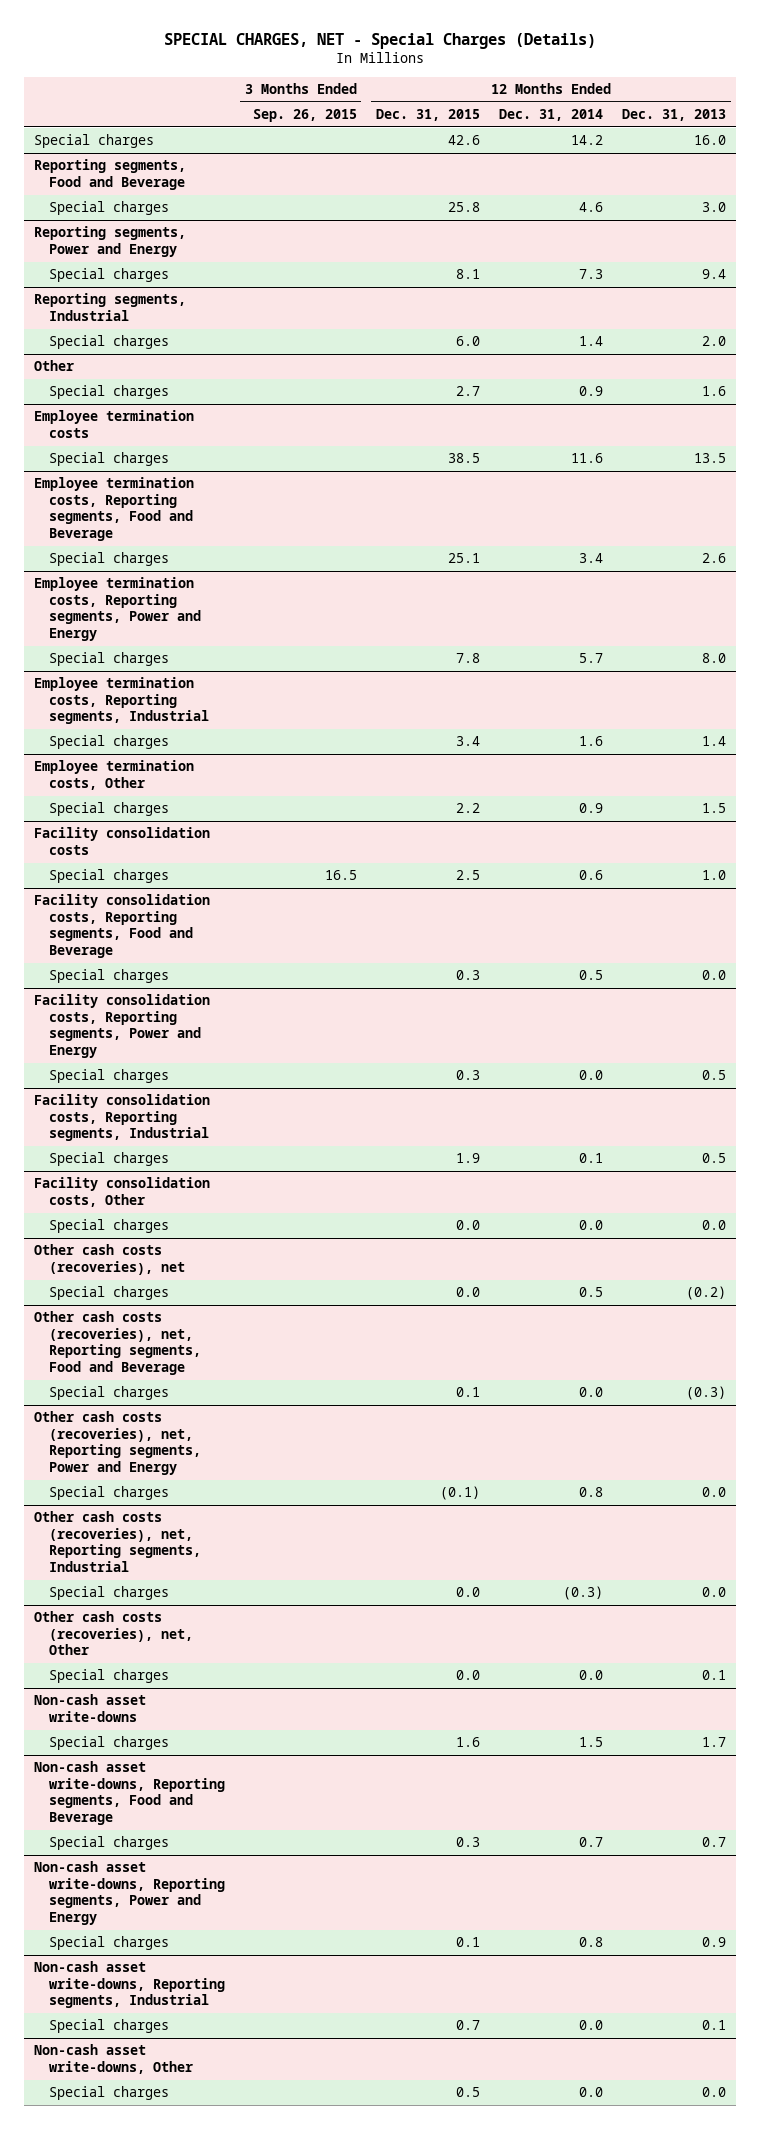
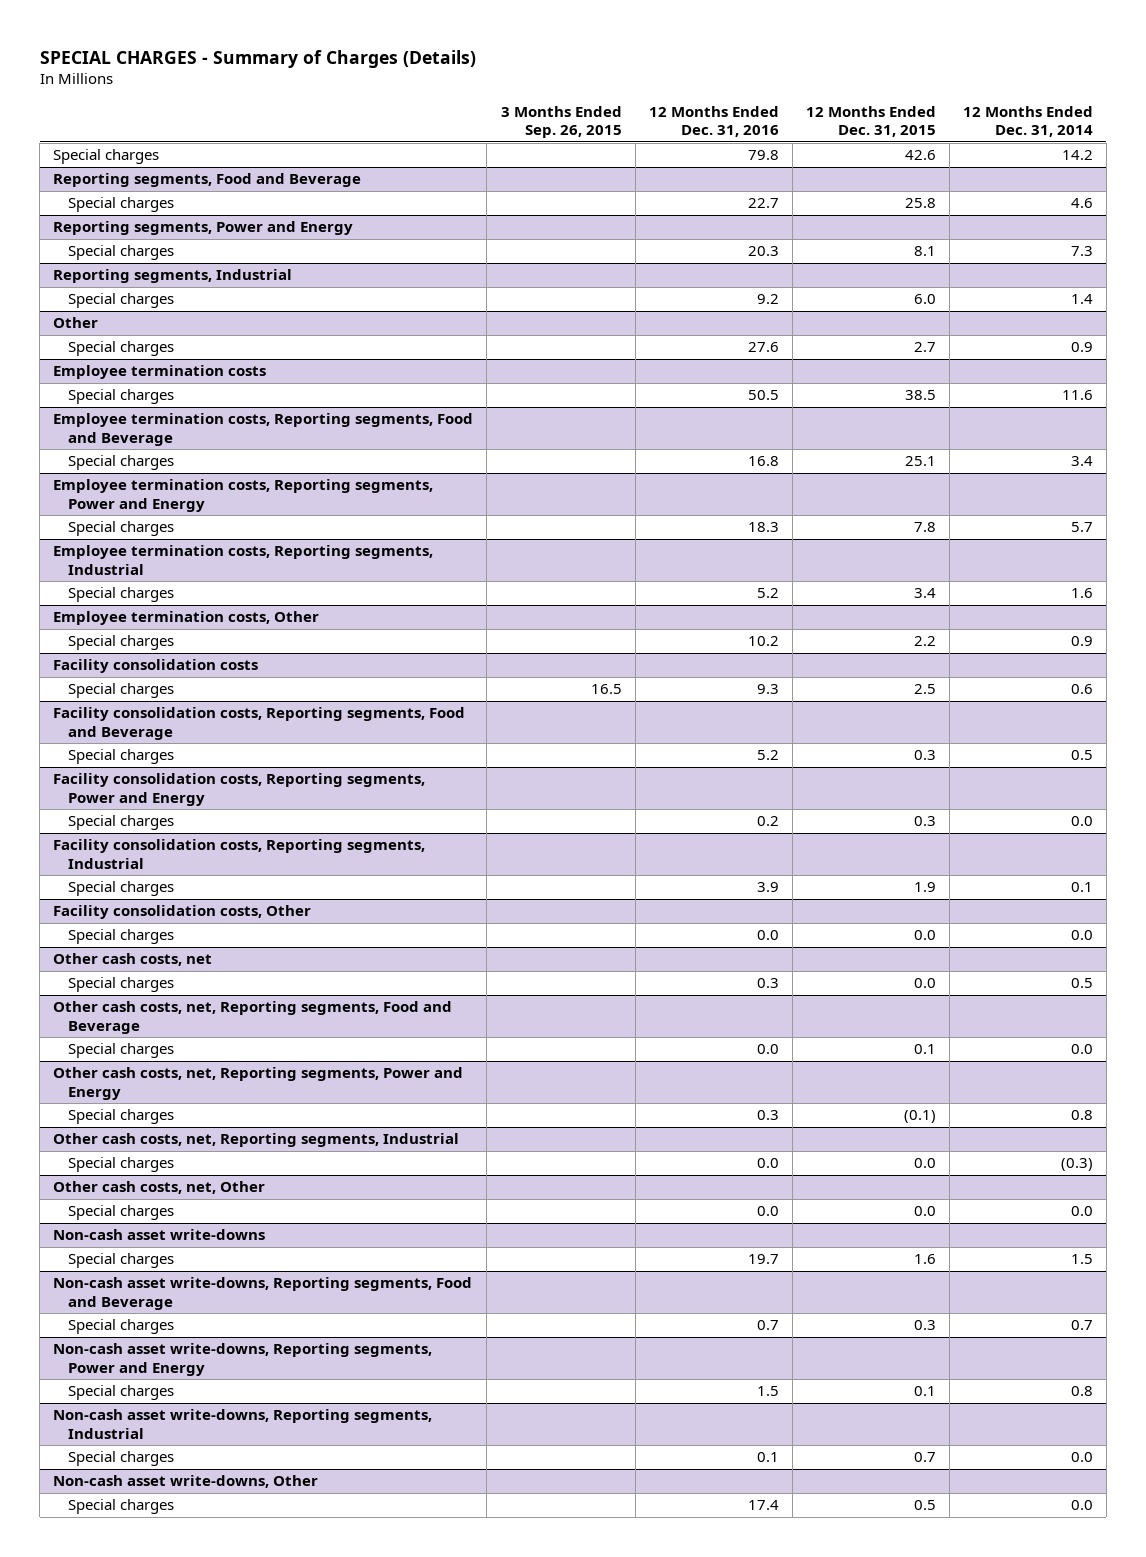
[163,32,596,49] SPECIAL CHARGES, NET - Special Charges (Details) -> [39,49,476,68] SPECIAL CHARGES - Summary of Charges (Details)
[622,108,727,121] Dec. 31, 2013 -> none
none -> [648,105,779,138] 12 Months Ended Dec. 31, 2016
[33,1244,186,1275] Other cash costs (recoveries), net -> [53,953,213,967] Other cash costs, net
[33,1311,202,1375] Other cash costs (recoveries), net, Reporting segments, Food and Beverage -> [53,1001,453,1034] Other cash costs, net, Reporting segments, Food and Beverage
[33,1411,202,1475] Other cash costs (recoveries), net, Reporting segments, Power and Energy -> [53,1067,464,1100] Other cash costs, net, Reporting segments, Power and Energy
[33,1511,202,1572] Other cash costs (recoveries), net, Reporting segments, Industrial -> [53,1133,460,1148] Other cash costs, net, Reporting segments, Industrial
[33,1611,194,1656] Other cash costs (recoveries), net, Other -> [53,1181,266,1195] Other cash costs, net, Other

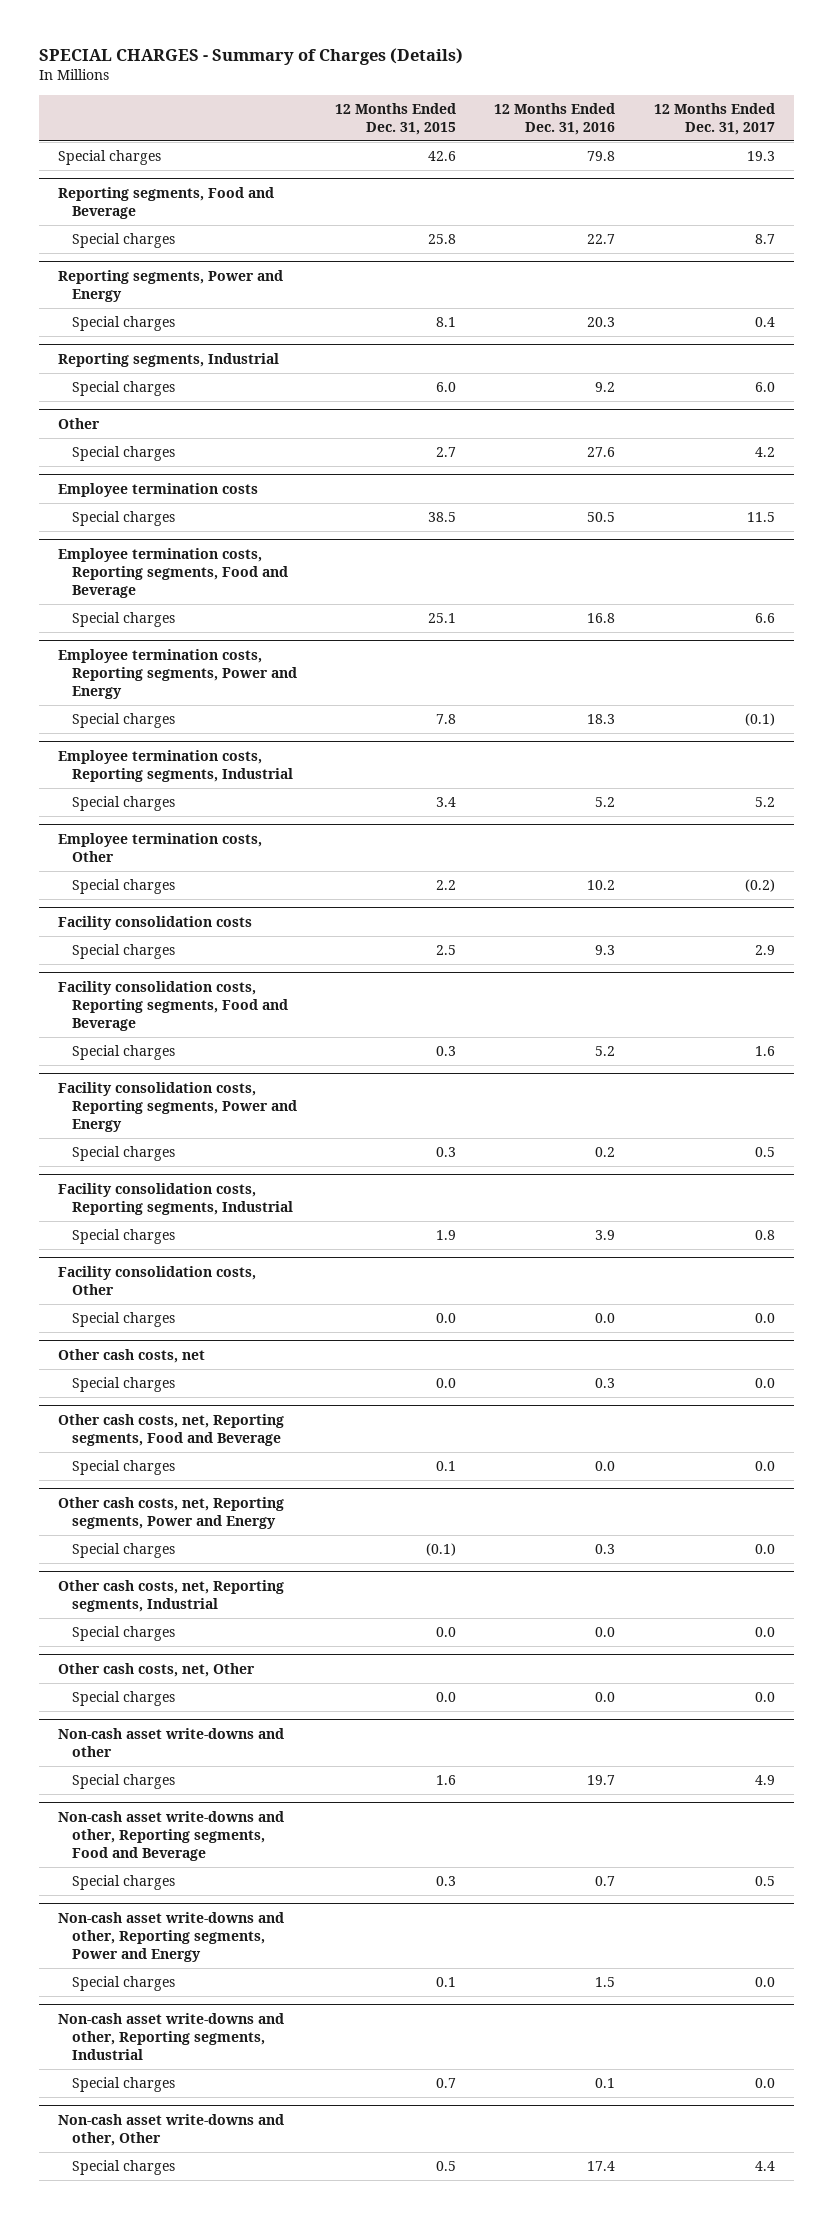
[500,105,622,139] 3 Months Ended Sep. 26, 2015 -> none
[962,105,1093,138] 12 Months Ended Dec. 31, 2014 -> none
none -> [653,103,775,135] 12 Months Ended Dec. 31, 2017
[53,1229,266,1241] Non-cash asset write-downs -> [58,1728,285,1758] Non-cash asset write-downs and other
[53,1277,473,1310] Non-cash asset write-downs, Reporting segments, Food and Beverage -> [58,1811,285,1861] Non-cash asset write-downs and other, Reporting segments, Food and Beverage
[53,1343,433,1376] Non-cash asset write-downs, Reporting segments, Power and Energy -> [58,1912,285,1962] Non-cash asset write-downs and other, Reporting segments, Power and Energy
[53,1409,433,1439] Non-cash asset write-downs, Reporting segments, Industrial -> [58,2013,285,2060] Non-cash asset write-downs and other, Reporting segments, Industrial
[53,1475,319,1489] Non-cash asset write-downs, Other -> [58,2114,285,2147] Non-cash asset write-downs and other, Other

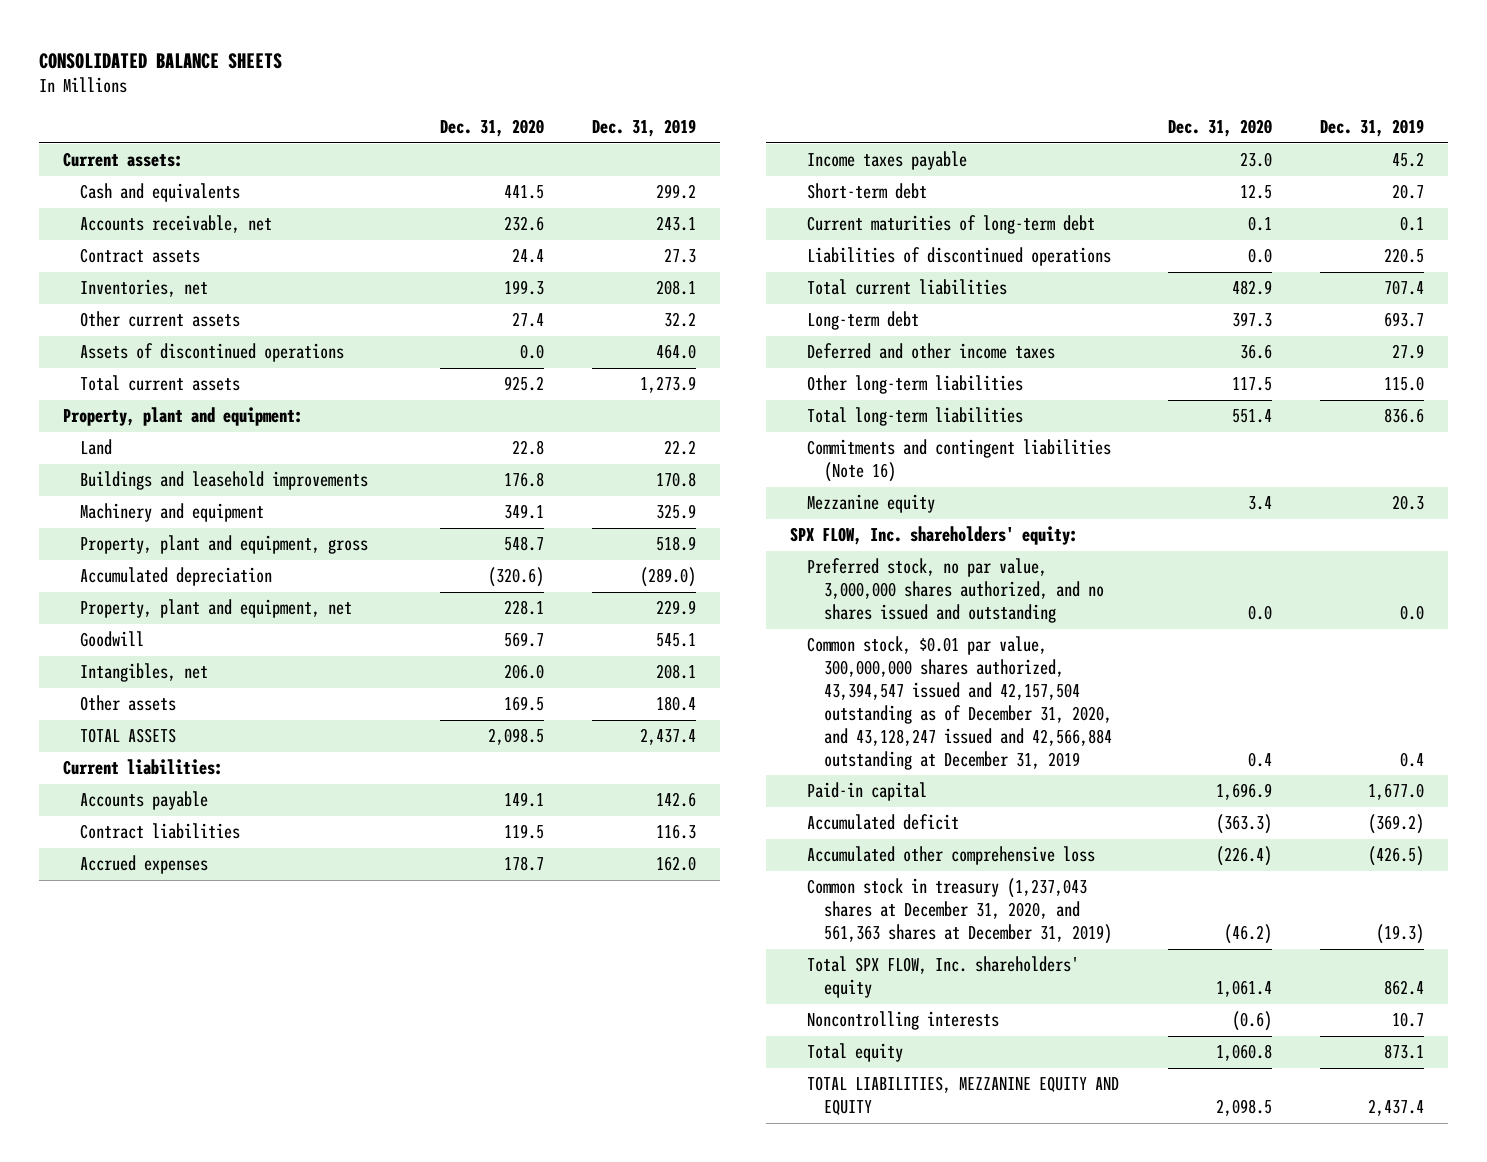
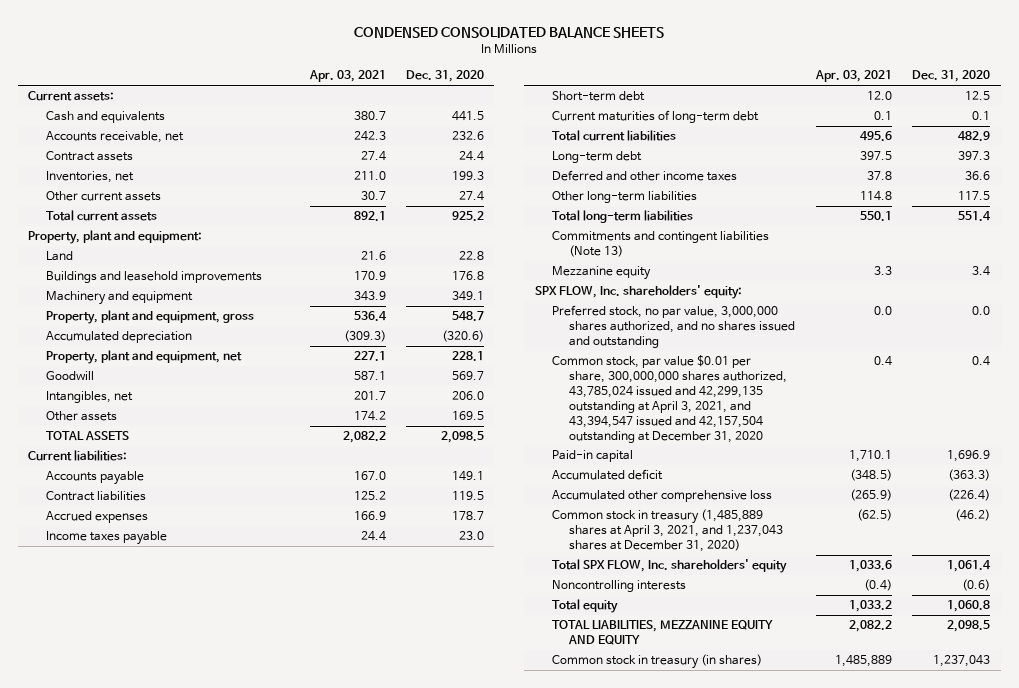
[39,52,283,69] CONSOLIDATED BALANCE SHEETS -> [354,26,665,38] CONDENSED CONSOLIDATED BALANCE SHEETS
[592,119,697,138] Dec. 31, 2019 -> none
none -> [308,70,386,83] Apr. 03, 2021
[80,343,345,363] Assets of discontinued operations -> none
[807,247,1112,267] Liabilities of discontinued operations -> none
[807,439,1112,483] Commitments and contingent liabilities (Note 16) -> [552,231,770,258] Commitments and contingent liabilities (Note 13)
[807,636,1113,770] Common stock, $0.01 par value, 300,000,000 shares authorized, 43,394,547 issued and 42,157,504 outstanding as of December 31, 2020, and 43,128,247 issued and 42,566,884 outstanding at December 31, 2019 -> [552,355,788,443] Common stock, par value $0.01 per share, 300,000,000 shares authorized, 43,785,024 issued and 42,299,135 outstanding at April 3, 2021, and 43,394,547 issued and 42,157,504 outstanding at December 31, 2020
[807,878,1113,945] Common stock in treasury (1,237,043 shares at December 31, 2020, and 561,363 shares at December 31, 2019) -> [552,509,784,553] Common stock in treasury (1,485,889 shares at April 3, 2021, and 1,237,043 shares at December 31, 2020)
none -> [552,654,763,670] Common stock in treasury (in shares)

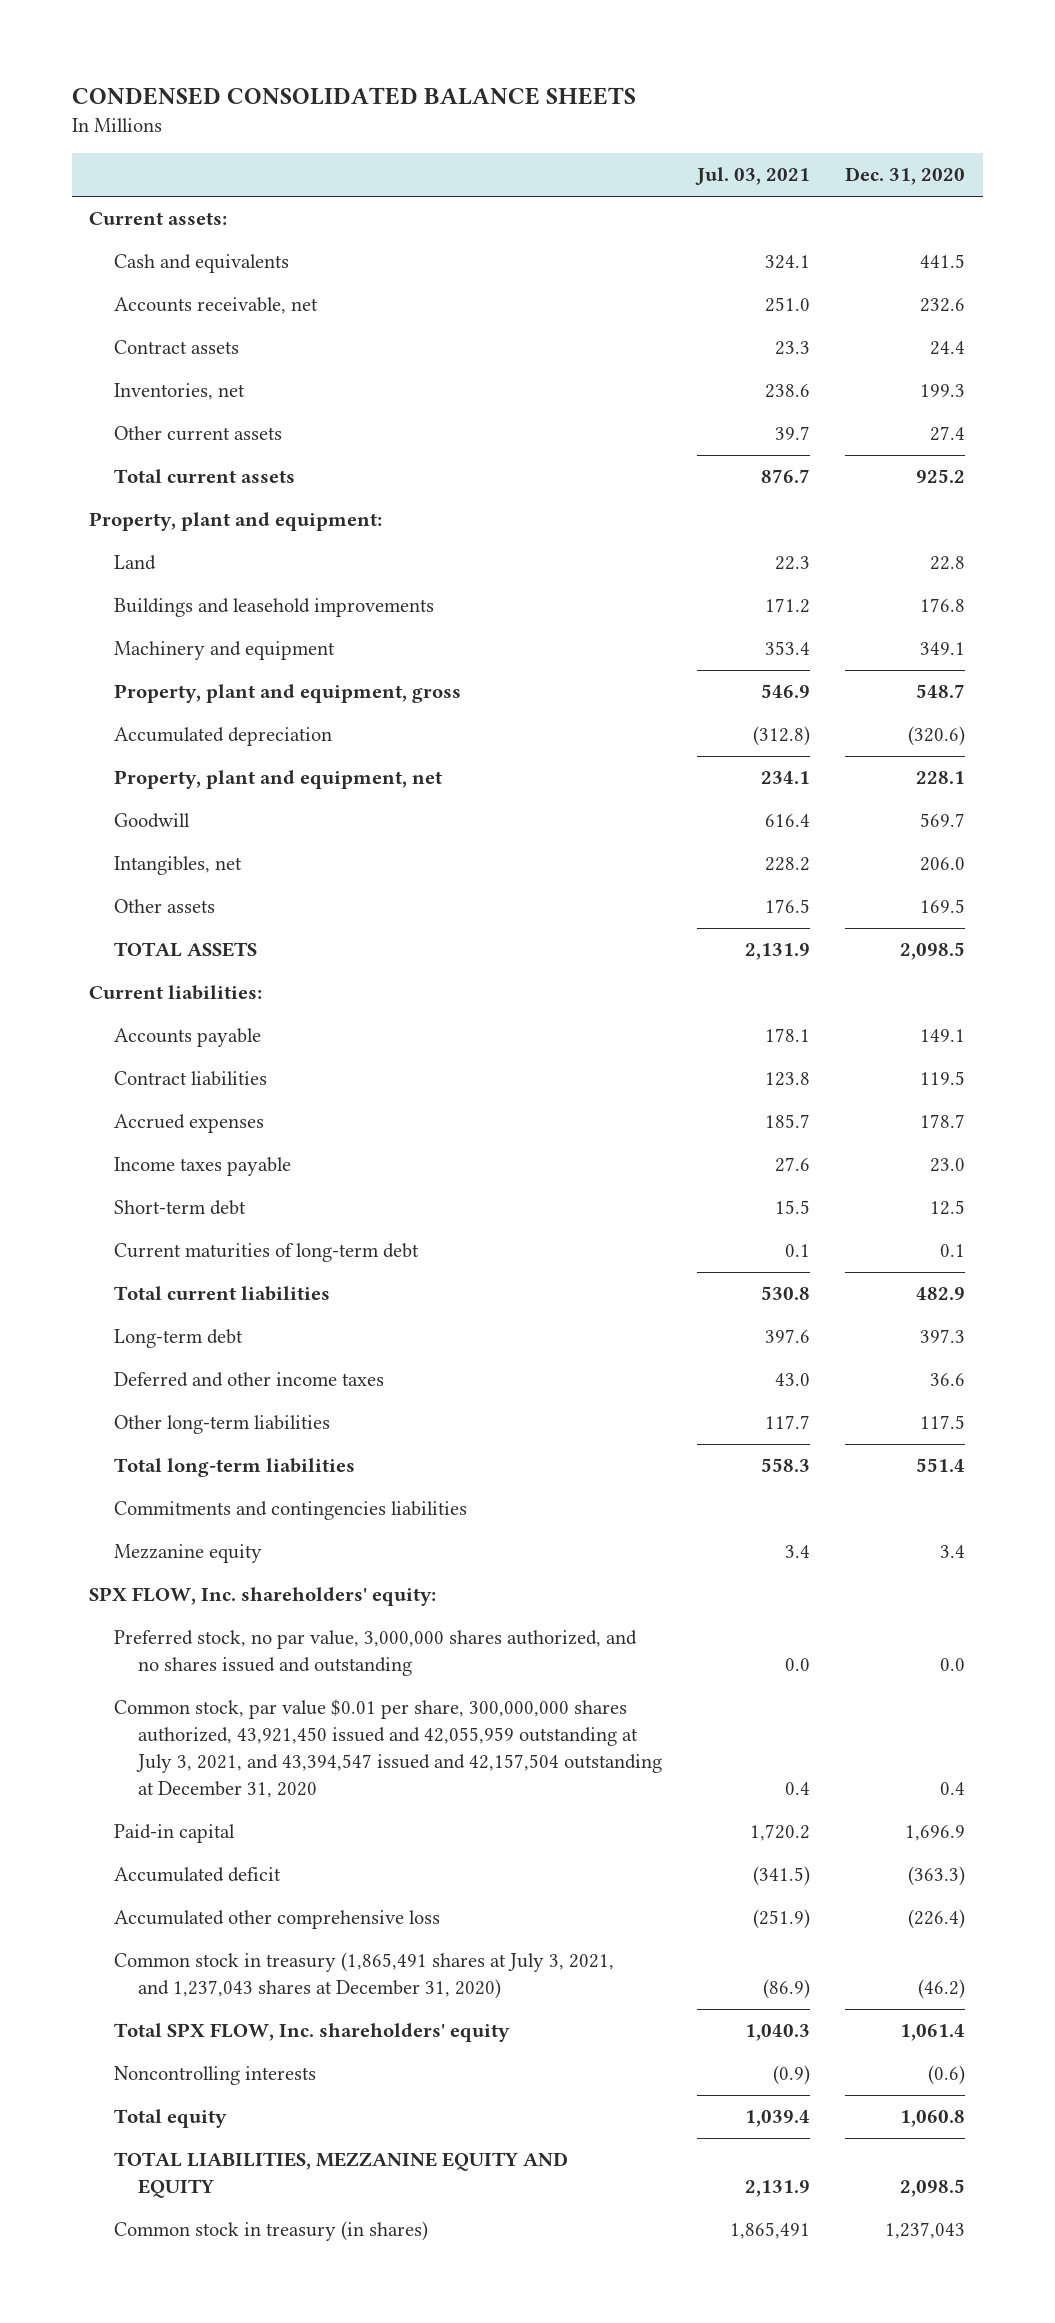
[308,70,386,83] Apr. 03, 2021 -> none
none -> [695,167,811,186] Jul. 03, 2021
[552,231,770,258] Commitments and contingent liabilities (Note 13) -> [113,1501,467,1521] Commitments and contingencies liabilities
[552,355,788,443] Common stock, par value $0.01 per share, 300,000,000 shares authorized, 43,785,024 issued and 42,299,135 outstanding at April 3, 2021, and 43,394,547 issued and 42,157,504 outstanding at December 31, 2020 -> [113,1699,663,1798] Common stock, par value $0.01 per share, 300,000,000 shares authorized, 43,921,450 issued and 42,055,959 outstanding at July 3, 2021, and 43,394,547 issued and 42,157,504 outstanding at December 31, 2020
[552,509,784,553] Common stock in treasury (1,485,889 shares at April 3, 2021, and 1,237,043 shares at December 31, 2020) -> [113,1952,614,2000] Common stock in treasury (1,865,491 shares at July 3, 2021, and 1,237,043 shares at December 31, 2020)

